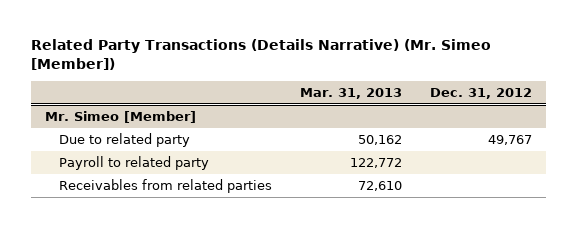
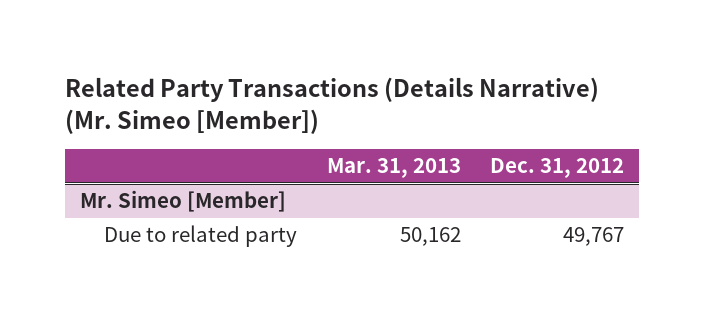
[58,155,209,170] Payroll to related party -> none
[58,178,272,193] Receivables from related parties -> none

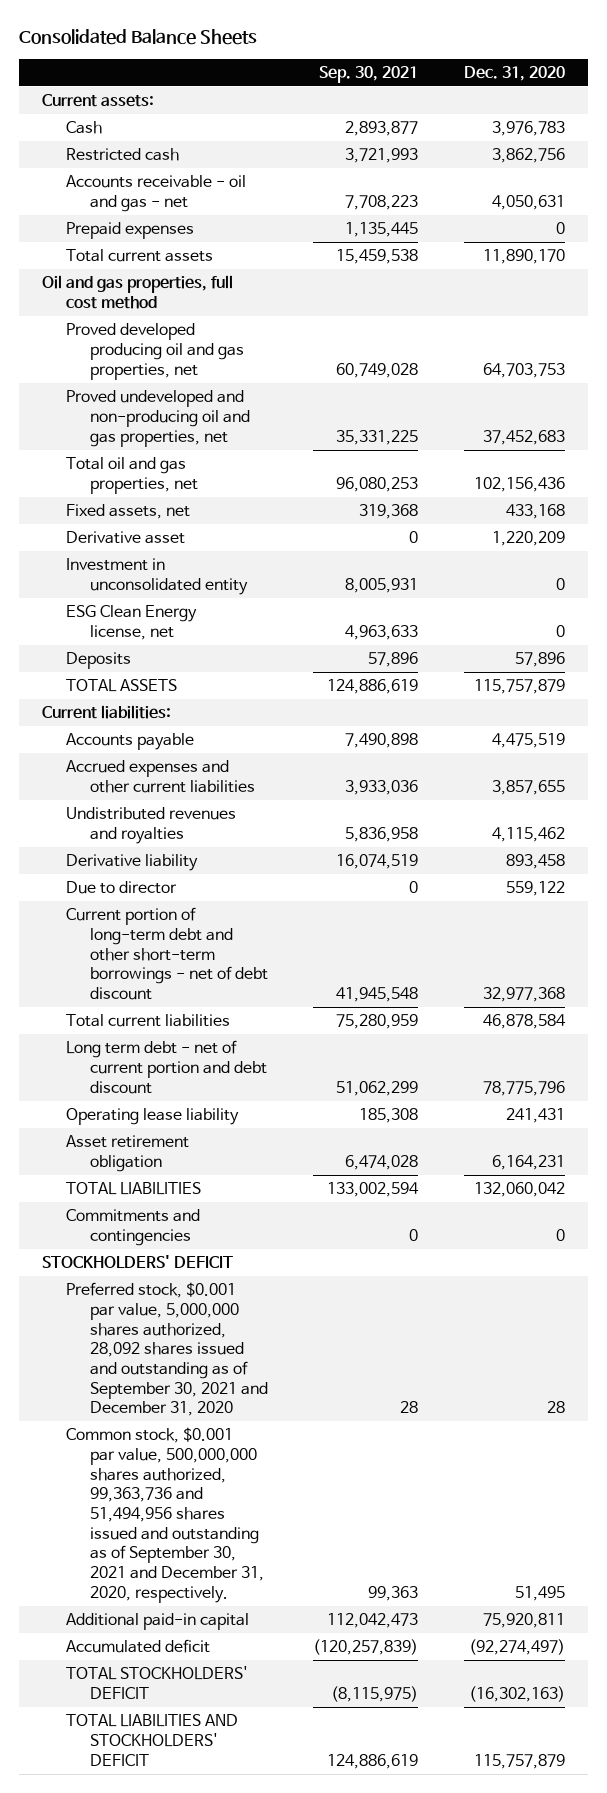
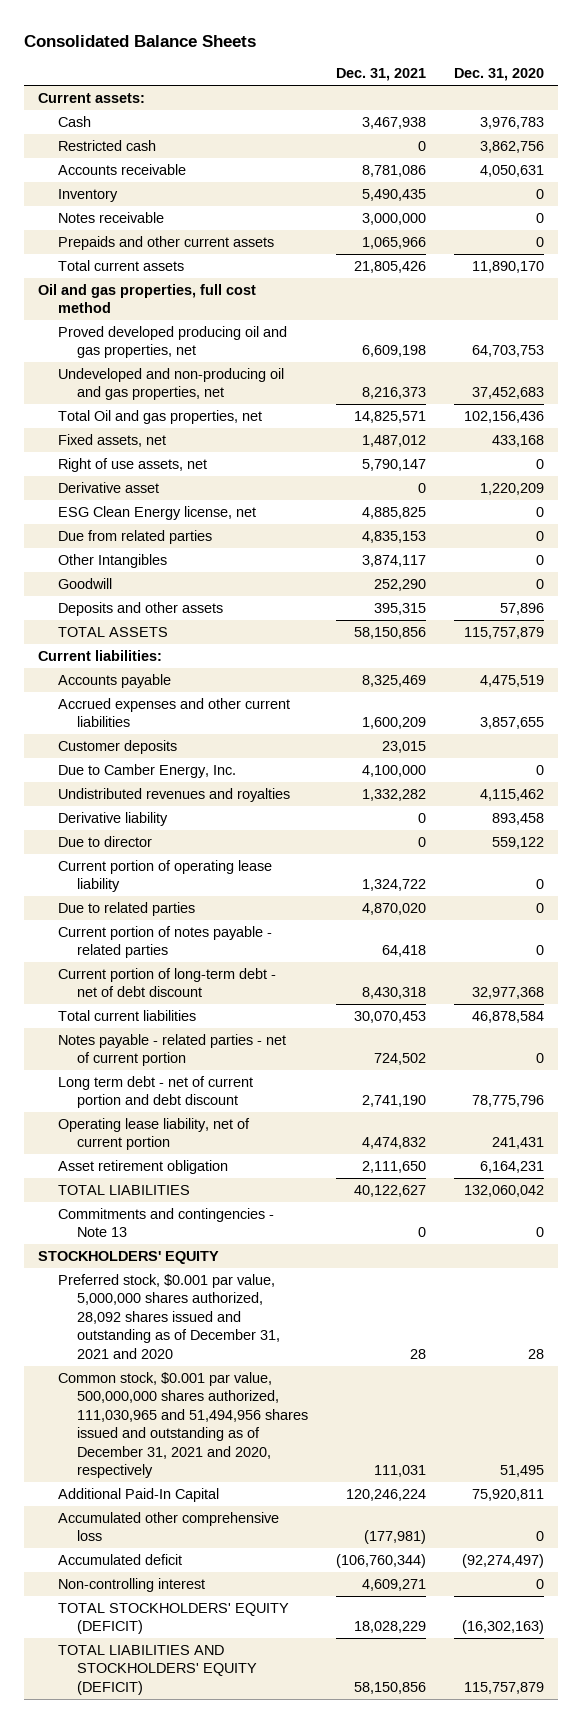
[319,65,419,83] Sep. 30, 2021 -> none
none -> [336,68,427,82] Dec. 31, 2021
[65,222,194,240] Prepaid expenses -> none
[65,175,246,212] Accounts receivable - oil and gas - net -> [57,164,186,176] Accounts receivable
none -> [57,189,118,203] Inventory
none -> [57,212,164,224] Notes receivable
none -> [57,236,274,251] Prepaids and other current assets
[65,390,250,447] Proved undeveloped and non-producing oil and gas properties, net -> [57,368,284,401] Undeveloped and non-producing oil and gas properties, net
[65,457,198,494] Total oil and gas properties, net -> [57,410,262,425] Total Oil and gas properties, net
none -> [57,458,207,473] Right of use assets, net
[65,558,248,595] Investment in unconsolidated entity -> none
none -> [57,530,212,545] Due from related parties
none -> [57,554,167,569] Other Intangibles
none -> [57,578,112,590] Goodwill
[65,652,131,670] Deposits -> [57,602,223,617] Deposits and other assets
none -> [57,740,177,755] Customer deposits
none -> [57,764,236,779] Due to Camber Energy, Inc.
none -> [57,860,272,893] Current portion of operating lease liability
none -> [57,902,195,917] Due to related parties
none -> [57,926,272,959] Current portion of notes payable - related parties
[65,907,268,1000] Current portion of long-term debt and other short-term borrowings - net of debt discount -> [57,968,276,998] Current portion of long-term debt - net of debt discount
none -> [57,1034,286,1067] Notes payable - related parties - net of current portion
[65,1108,239,1126] Operating lease liability -> [57,1118,250,1151] Operating lease liability, net of current portion
[65,1209,200,1246] Commitments and contingencies -> [57,1208,274,1238] Commitments and contingencies - Note 13
[41,1255,233,1269] STOCKHOLDERS' DEFICIT -> [37,1251,219,1265] STOCKHOLDERS' EQUITY
[65,1282,268,1417] Preferred stock, $0.001 par value, 5,000,000 shares authorized, 28,092 shares issued and outstanding as of September 30, 2021 and December 31, 2020 -> [57,1274,281,1359] Preferred stock, $0.001 par value, 5,000,000 shares authorized, 28,092 shares issued and outstanding as of December 31, 2021 and 2020
[65,1427,264,1603] Common stock, $0.001 par value, 500,000,000 shares authorized, 99,363,736 and 51,494,956 shares issued and outstanding as of September 30, 2021 and December 31, 2020, respectively. -> [57,1372,309,1479] Common stock, $0.001 par value, 500,000,000 shares authorized, 111,030,965 and 51,494,956 shares issued and outstanding as of December 31, 2021 and 2020, respectively
[65,1613,249,1631] Additional paid-in capital -> [57,1488,219,1503] Additional Paid-In Capital
none -> [57,1512,279,1542] Accumulated other comprehensive loss
none -> [57,1578,205,1593] Non-controlling interest
[65,1666,248,1699] TOTAL STOCKHOLDERS' DEFICIT -> [57,1603,289,1635] TOTAL STOCKHOLDERS' EQUITY (DEFICIT)
[65,1714,238,1766] TOTAL LIABILITIES AND STOCKHOLDERS' DEFICIT -> [57,1645,258,1695] TOTAL LIABILITIES AND STOCKHOLDERS' EQUITY (DEFICIT)

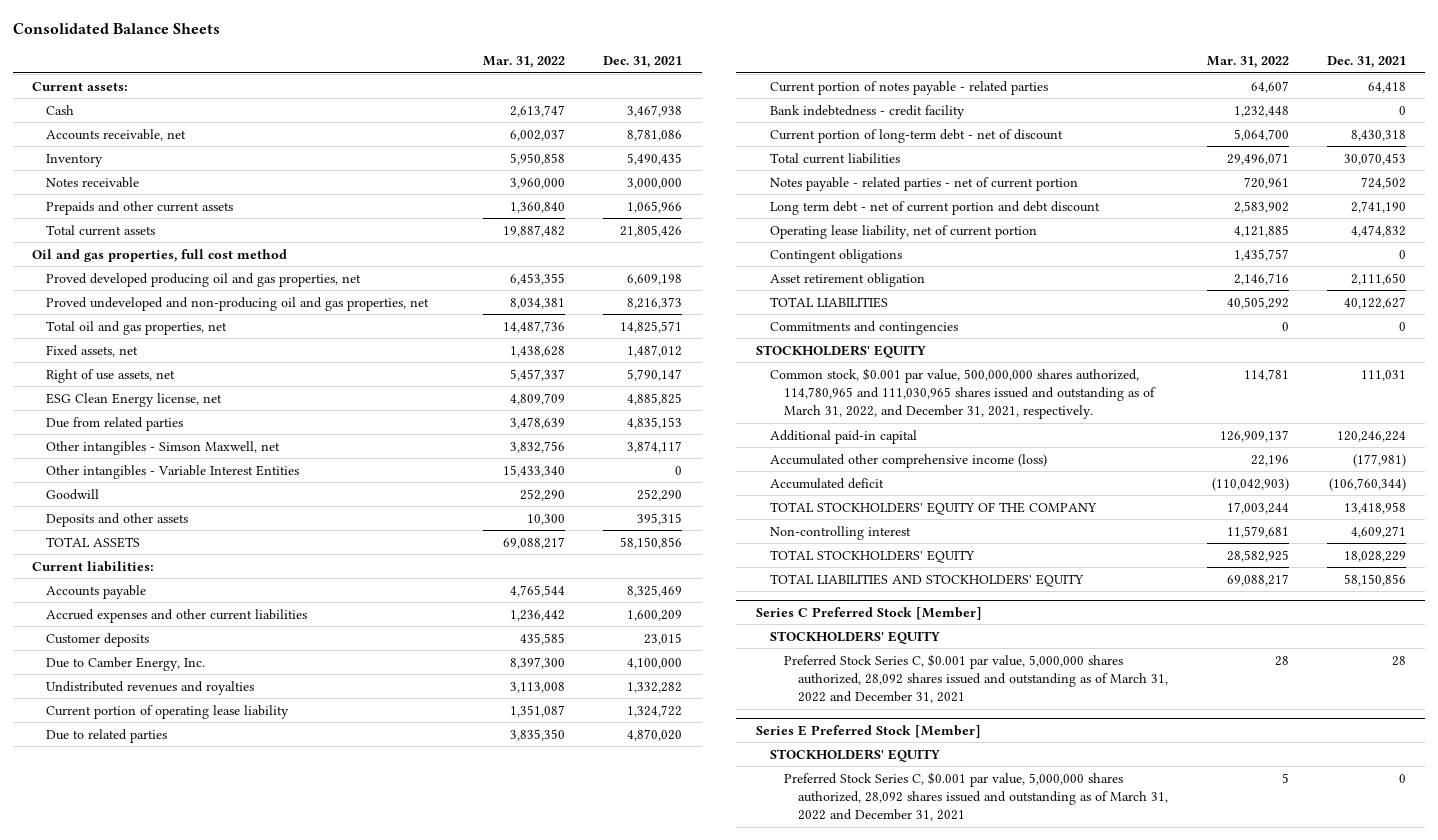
[453,68,544,82] Dec. 31, 2020 -> none
none -> [483,56,566,69] Mar. 31, 2022
[57,140,156,152] Restricted cash -> none
[57,164,186,176] Accounts receivable -> [46,128,187,141] Accounts receivable, net
[57,368,284,401] Undeveloped and non-producing oil and gas properties, net -> [46,296,430,311] Proved undeveloped and non-producing oil and gas properties, net
[57,410,262,425] Total Oil and gas properties, net -> [46,320,228,335] Total oil and gas properties, net
[57,482,159,494] Derivative asset -> none
none -> [46,440,281,455] Other intangibles - Simson Maxwell, net
[57,554,167,569] Other Intangibles -> [46,464,300,479] Other intangibles - Variable Interest Entities
[362,555,427,568] 3,874,117 -> [675,465,683,475] 0
[57,812,168,827] Derivative liability -> none
[57,836,152,848] Due to director -> none
none -> [769,104,965,119] Bank indebtedness - credit facility
[57,968,276,998] Current portion of long-term debt - net of debt discount -> [769,128,1063,143] Current portion of long-term debt - net of discount
none -> [769,248,902,263] Contingent obligations
[57,1208,274,1238] Commitments and contingencies - Note 13 -> [769,320,958,335] Commitments and contingencies
[57,1274,281,1359] Preferred stock, $0.001 par value, 5,000,000 shares authorized, 28,092 shares issued and outstanding as of December 31, 2021 and 2020 -> none
[57,1372,309,1479] Common stock, $0.001 par value, 500,000,000 shares authorized, 111,030,965 and 51,494,956 shares issued and outstanding as of December 31, 2021 and 2020, respectively -> [769,367,1157,419] Common stock, $0.001 par value, 500,000,000 shares authorized, 114,780,965 and 111,030,965 shares issued and outstanding as of March 31, 2022, and December 31, 2021, respectively.
[57,1488,219,1503] Additional Paid-In Capital -> [769,429,917,444] Additional paid-in capital
[57,1512,279,1542] Accumulated other comprehensive loss -> [769,453,1047,468] Accumulated other comprehensive income (loss)
none -> [769,501,1097,515] TOTAL STOCKHOLDERS' EQUITY OF THE COMPANY
[57,1603,289,1635] TOTAL STOCKHOLDERS' EQUITY (DEFICIT) -> [769,549,975,563] TOTAL STOCKHOLDERS' EQUITY
[57,1645,258,1695] TOTAL LIABILITIES AND STOCKHOLDERS' EQUITY (DEFICIT) -> [769,573,1084,587] TOTAL LIABILITIES AND STOCKHOLDERS' EQUITY
none -> [755,606,982,620] Series C Preferred Stock [Member]
none -> [769,630,940,644] STOCKHOLDERS' EQUITY
none -> [784,653,1169,703] Preferred Stock Series C, $0.001 par value, 5,000,000 shares authorized, 28,092 shares issued and outstanding as of March 31, 2022 and December 31, 2021
none -> [755,724,981,738] Series E Preferred Stock [Member]
none -> [769,748,940,762] STOCKHOLDERS' EQUITY
none -> [784,771,1169,821] Preferred Stock Series C, $0.001 par value, 5,000,000 shares authorized, 28,092 shares issued and outstanding as of March 31, 2022 and December 31, 2021

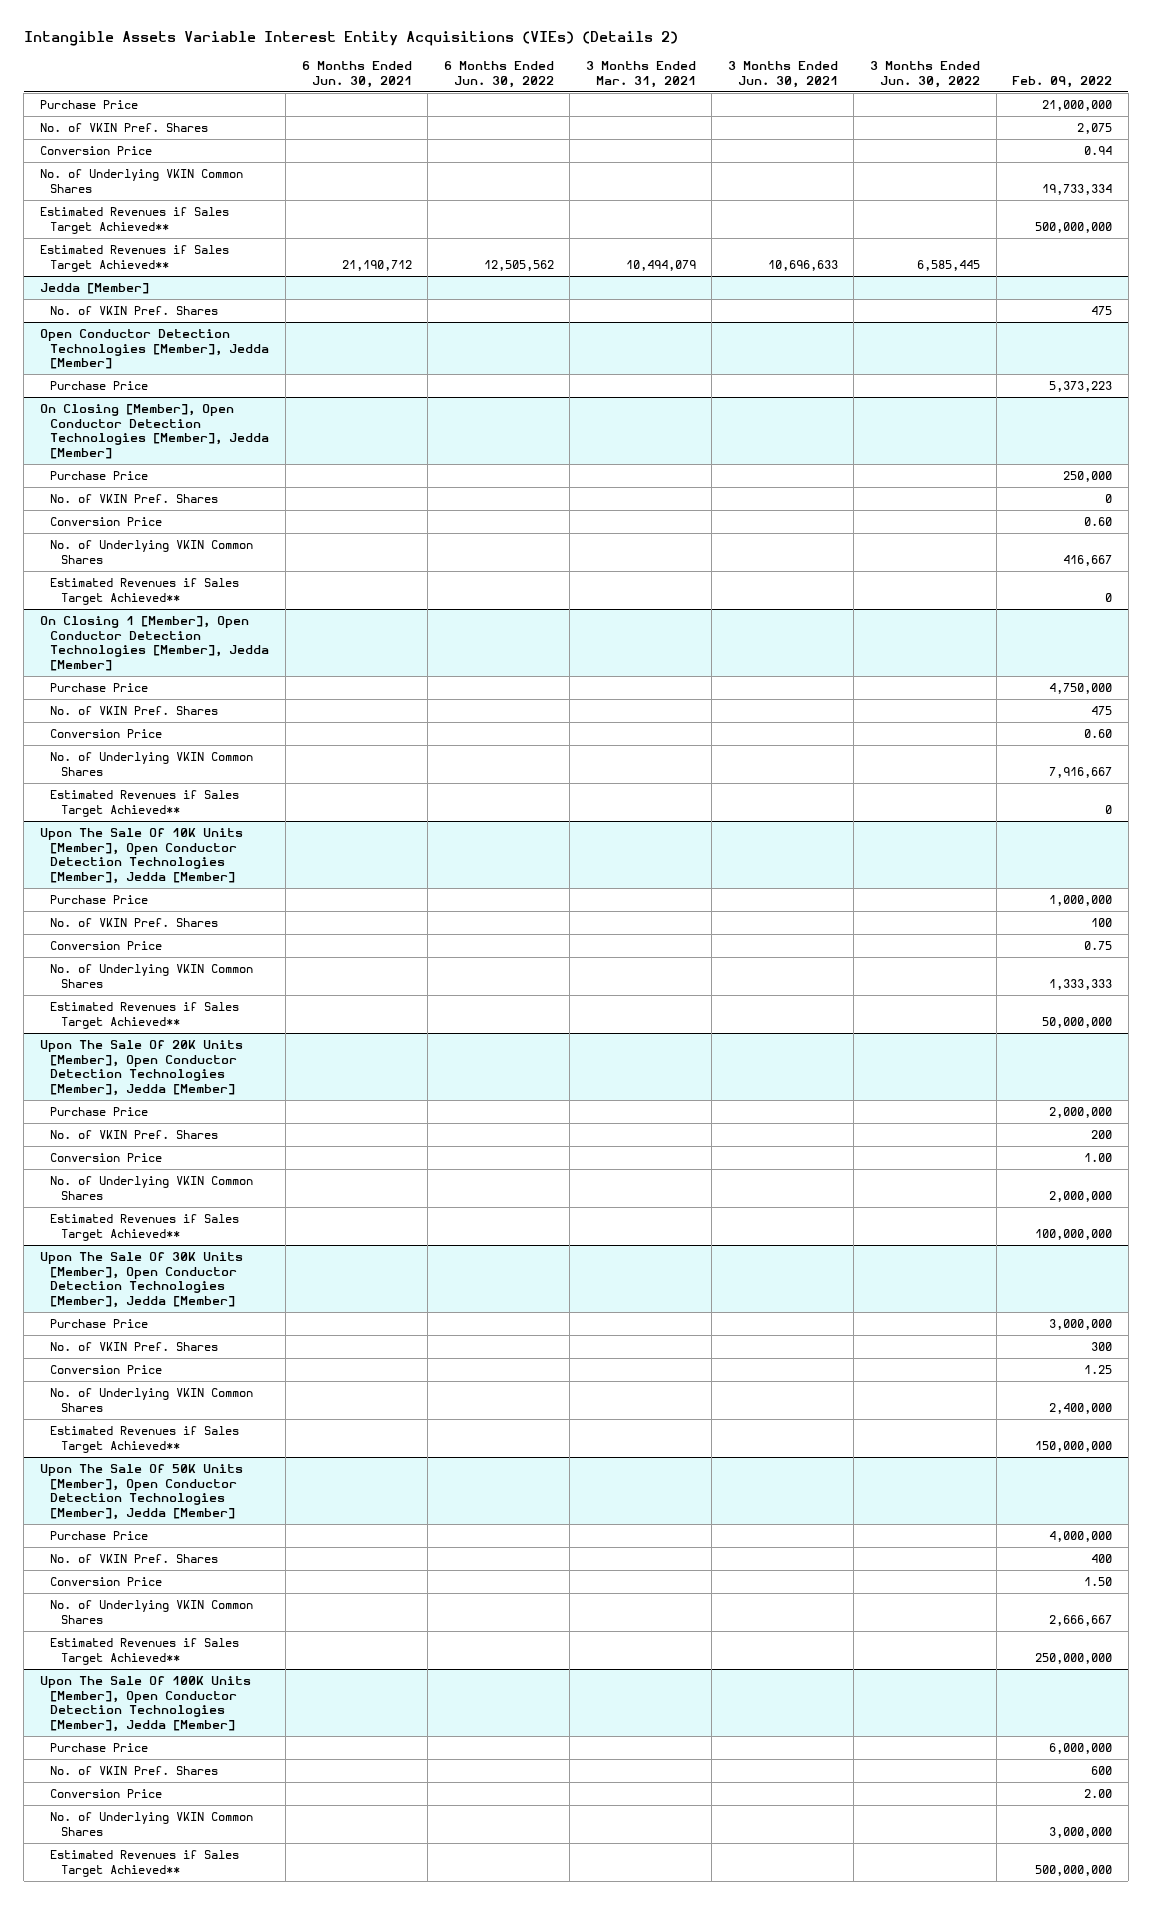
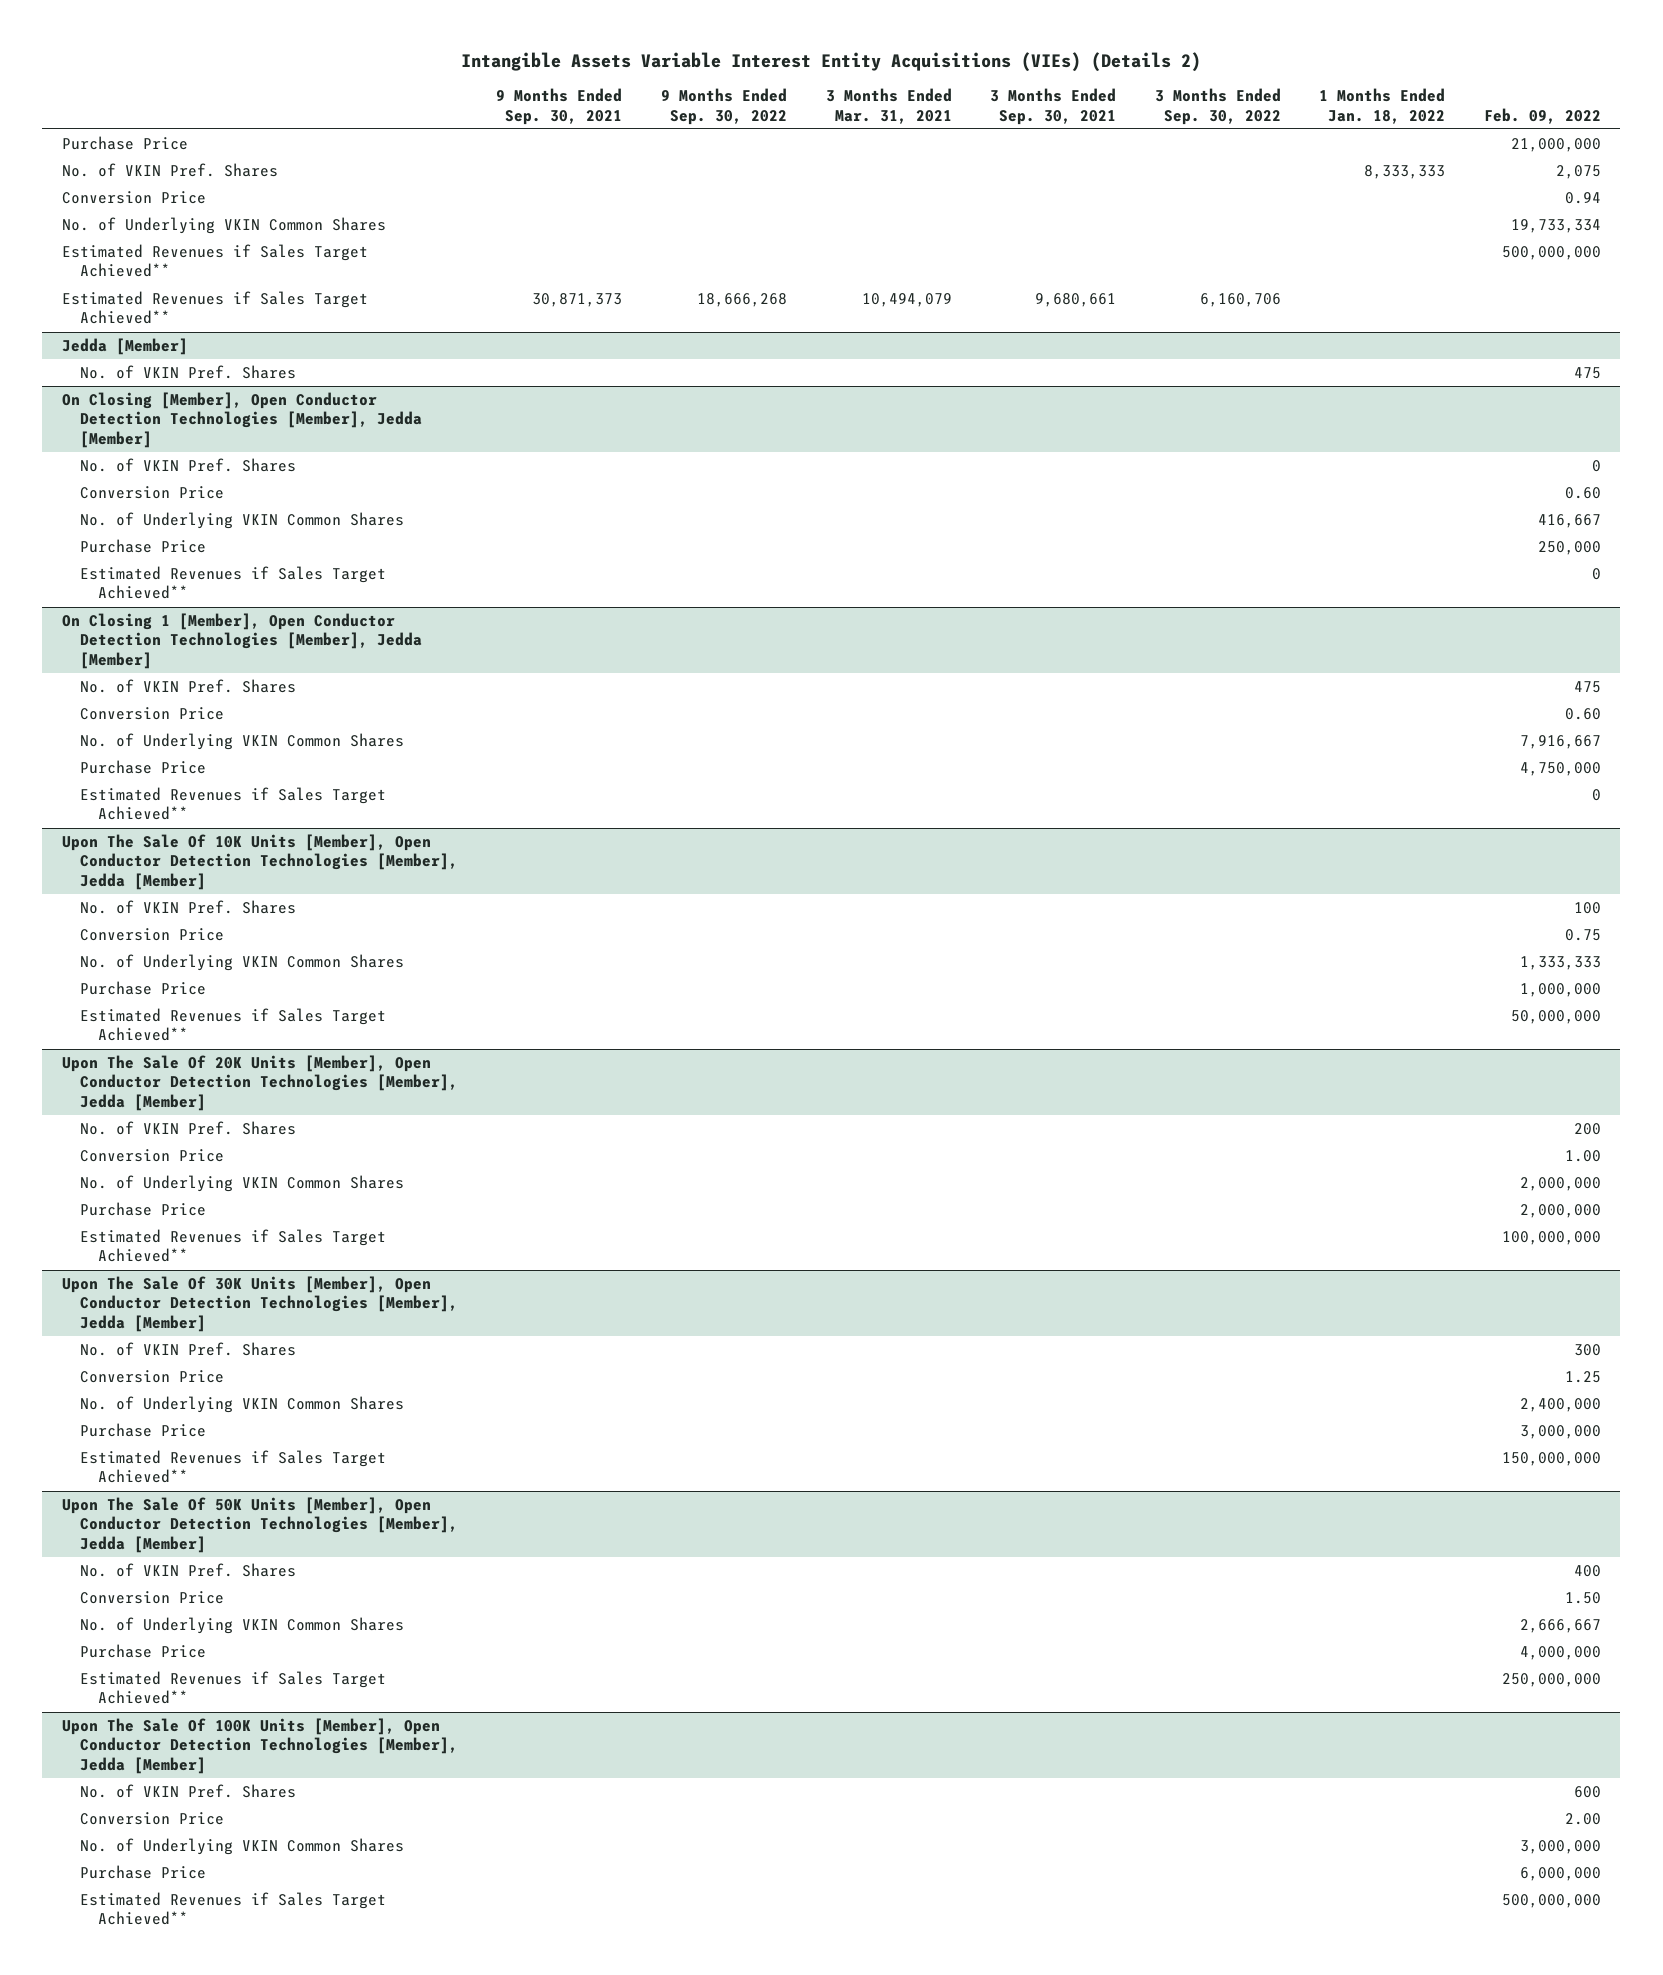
[301,61,412,88] 6 Months Ended Jun. 30, 2021 -> none
[443,61,554,88] 6 Months Ended Jun. 30, 2022 -> none
[727,61,838,88] 3 Months Ended Jun. 30, 2021 -> none
[869,61,980,88] 3 Months Ended Jun. 30, 2022 -> none
none -> [496,88,623,125] 9 Months Ended Sep. 30, 2021
none -> [660,88,787,125] 9 Months Ended Sep. 30, 2022
none -> [990,88,1117,125] 3 Months Ended Sep. 30, 2021
none -> [1154,88,1281,125] 3 Months Ended Sep. 30, 2022
none -> [1319,88,1446,124] 1 Months Ended Jan. 18, 2022
[39,329,270,370] Open Conductor Detection Technologies [Member], Jedda [Member] -> none
[50,381,149,391] Purchase Price -> none
[50,471,149,481] Purchase Price -> [79,539,206,554] Purchase Price
[50,683,149,693] Purchase Price -> [79,760,206,775] Purchase Price
[50,895,149,905] Purchase Price -> [79,981,206,996] Purchase Price
[50,1107,149,1117] Purchase Price -> [79,1202,206,1217] Purchase Price
[50,1319,149,1329] Purchase Price -> [79,1423,206,1438] Purchase Price
[50,1531,149,1541] Purchase Price -> [79,1644,206,1659] Purchase Price
[50,1743,149,1753] Purchase Price -> [79,1865,206,1880] Purchase Price

